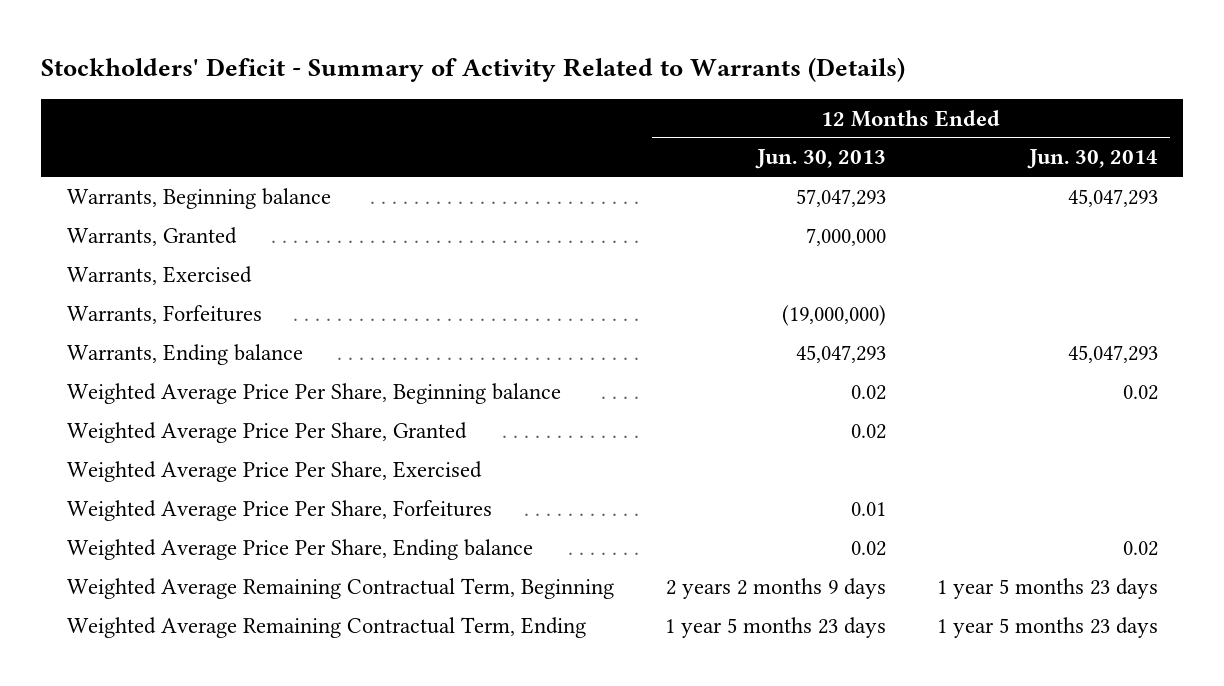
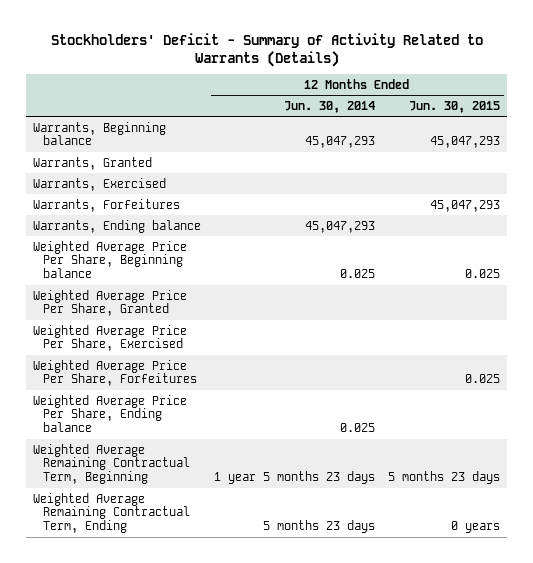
[754,149,886,170] Jun. 30, 2013 -> none
none -> [409,100,501,113] Jun. 30, 2015
[1122,384,1158,400] 0.02 -> [340,269,376,279] 0.025
[1122,540,1158,556] 0.02 -> [340,423,376,433] 0.025
[936,616,1158,638] 1 year 5 months 23 days -> [263,520,376,534] 5 months 23 days

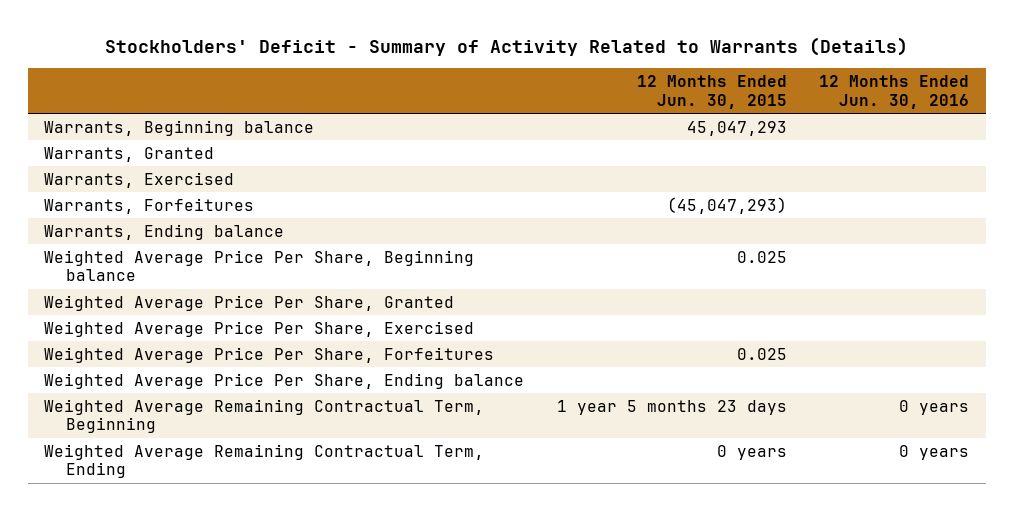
[284,100,376,113] Jun. 30, 2014 -> none
none -> [819,75,970,109] 12 Months Ended Jun. 30, 2016
[430,199,501,212] 45,047,293 -> [666,196,787,214] (45,047,293)
[388,471,501,485] 5 months 23 days -> [556,399,787,415] 1 year 5 months 23 days

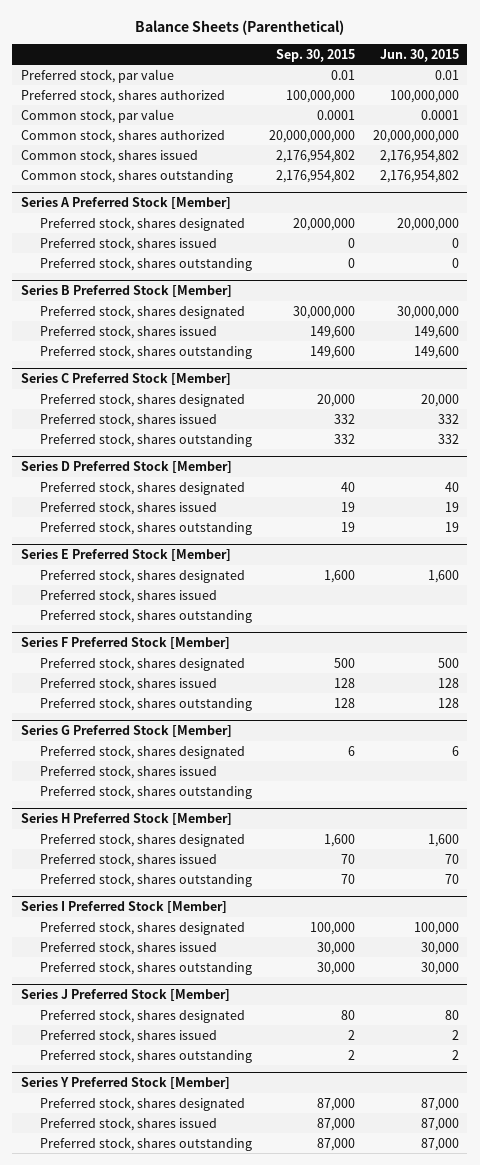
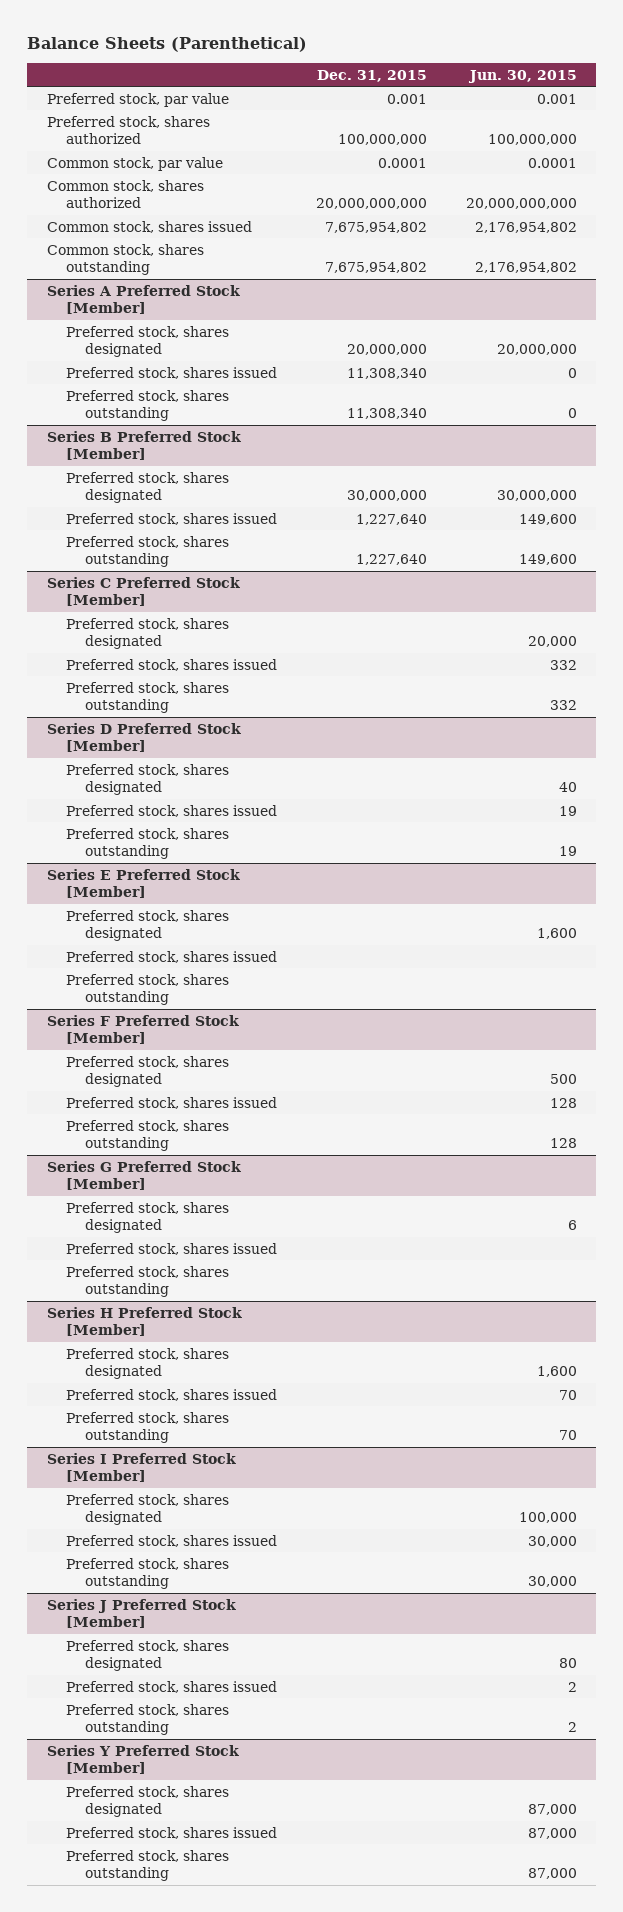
[276,48,356,62] Sep. 30, 2015 -> none
none -> [316,69,427,82] Dec. 31, 2015
[434,69,459,80] 0.01 -> [536,93,577,104] 0.001

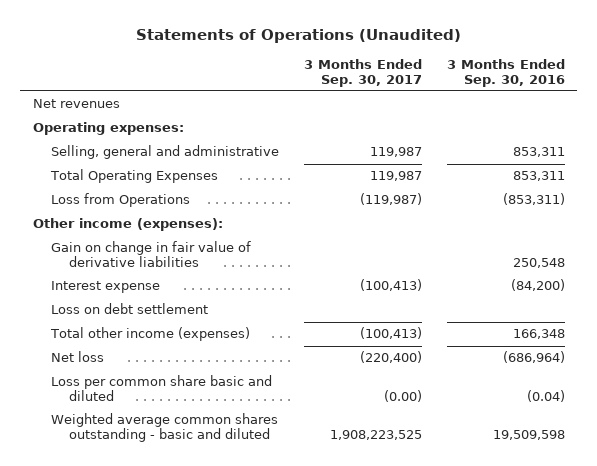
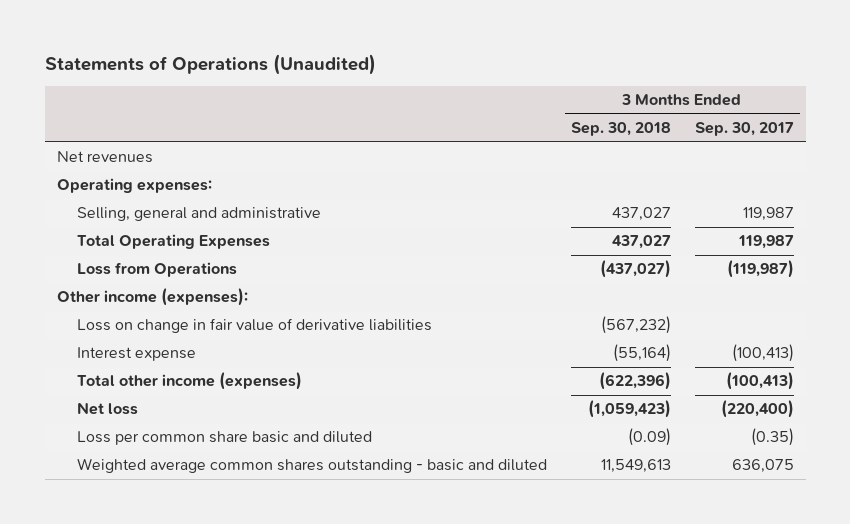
[446,59,565,87] 3 Months Ended Sep. 30, 2016 -> none
none -> [570,122,671,137] Sep. 30, 2018
[50,241,251,268] Gain on change in fair value of derivative liabilities -> [76,318,432,334] Loss on change in fair value of derivative liabilities
[50,303,208,315] Loss on debt settlement -> none
[383,390,422,403] (0.00) -> [750,428,794,447] (0.35)
[329,430,422,441] 1,908,223,525 -> [731,459,794,474] 636,075

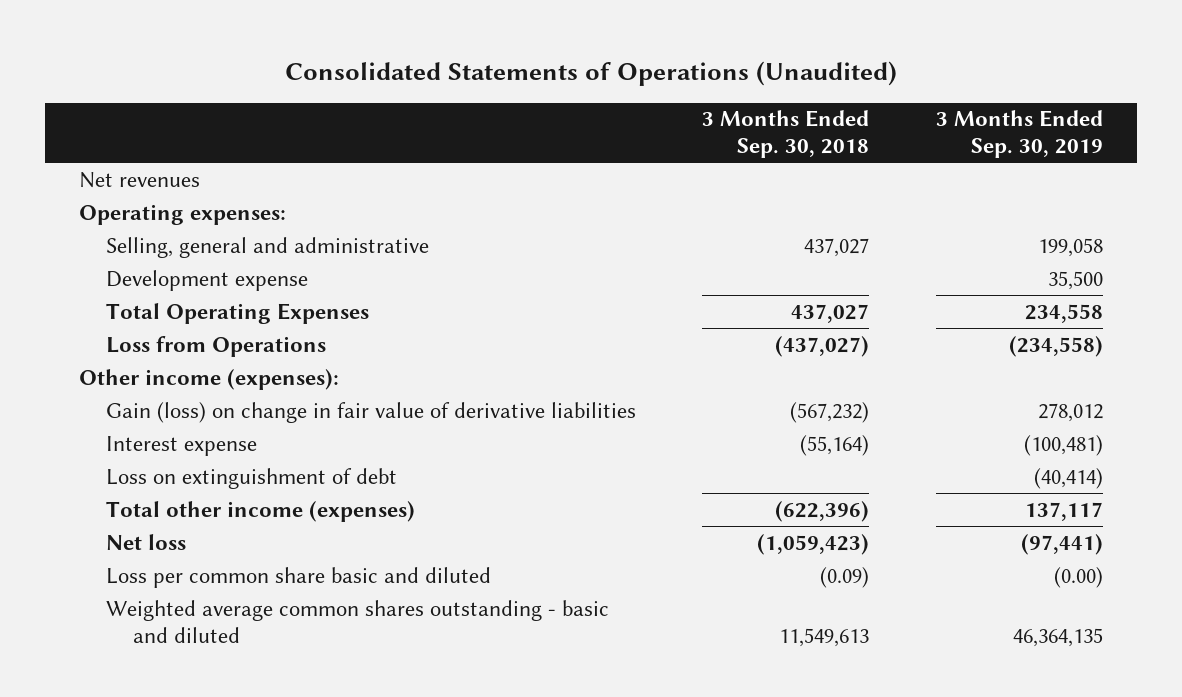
[44,53,376,75] Statements of Operations (Unaudited) -> [284,61,897,87] Consolidated Statements of Operations (Unaudited)
[694,122,794,137] Sep. 30, 2017 -> none
none -> [936,110,1104,159] 3 Months Ended Sep. 30, 2019
none -> [105,269,308,291] Development expense
[76,318,432,334] Loss on change in fair value of derivative liabilities -> [105,401,636,423] Gain (loss) on change in fair value of derivative liabilities
none -> [105,467,397,489] Loss on extinguishment of debt

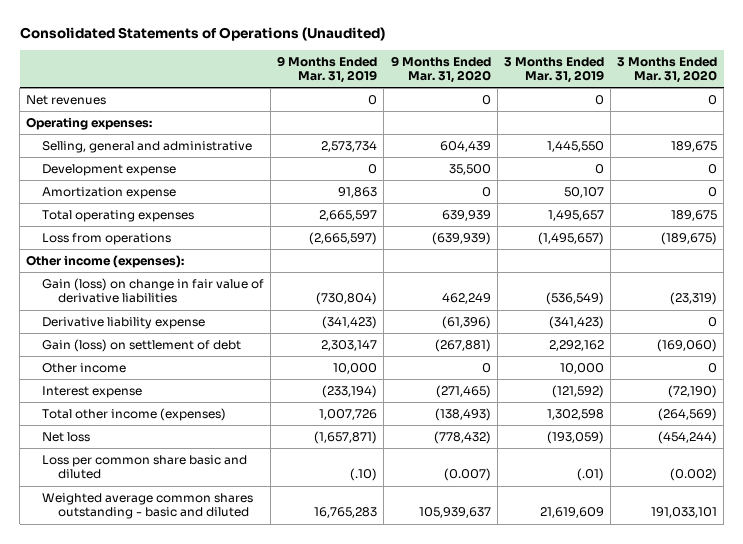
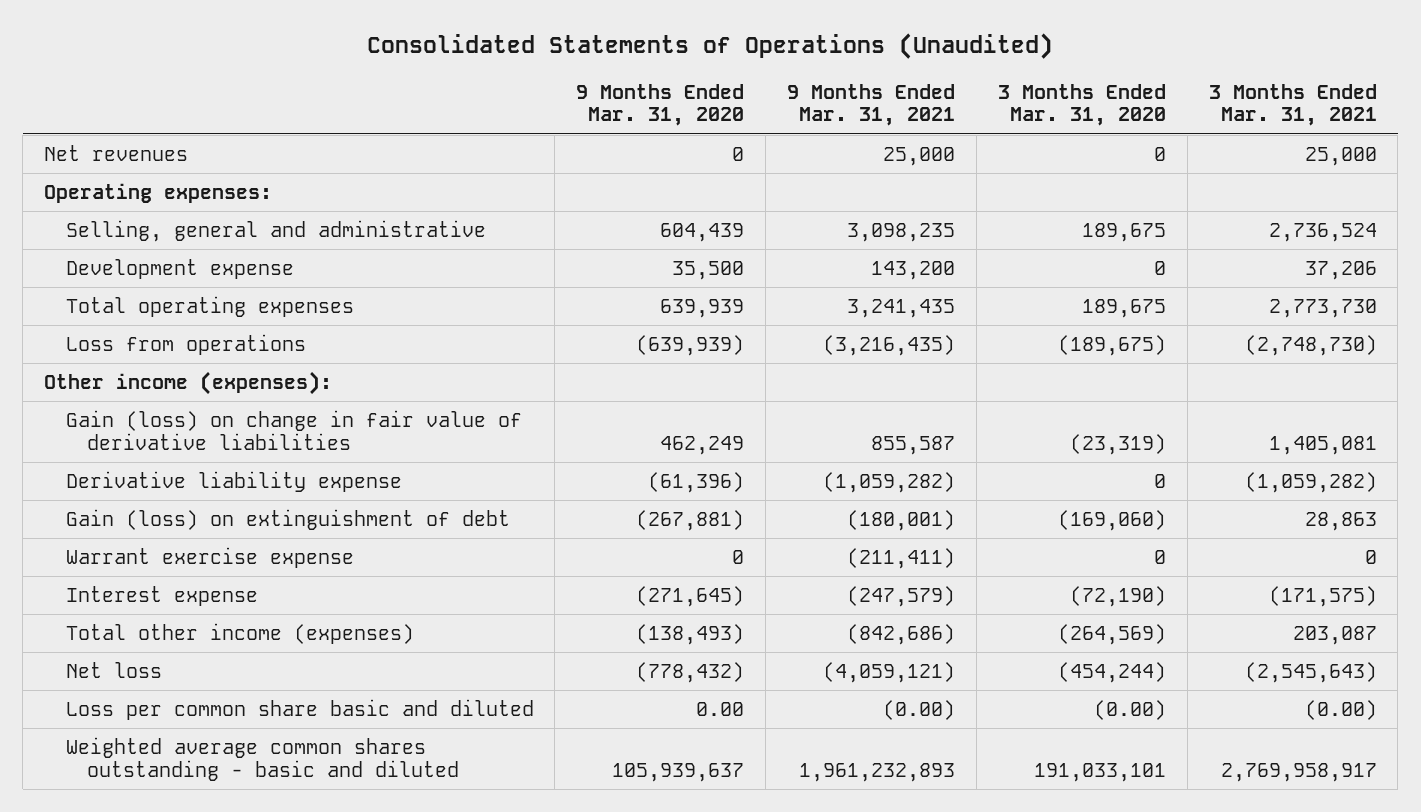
[277,55,378,84] 9 Months Ended Mar. 31, 2019 -> none
[503,56,604,84] 3 Months Ended Mar. 31, 2019 -> none
none -> [787,83,956,127] 9 Months Ended Mar. 31, 2021
none -> [1208,83,1377,127] 3 Months Ended Mar. 31, 2021
[42,186,177,199] Amortization expense -> none
[42,362,127,373] Other income -> none
[42,338,242,352] Gain (loss) on settlement of debt -> [65,508,510,530] Gain (loss) on extinguishment of debt
none -> [65,546,354,568] Warrant exercise expense
[435,384,491,398] (271,465) -> [636,585,745,607] (271,645)
[443,468,491,482] (0.007) -> [696,701,745,716] 0.00
[670,468,718,482] (0.002) -> [1093,699,1166,720] (0.00)

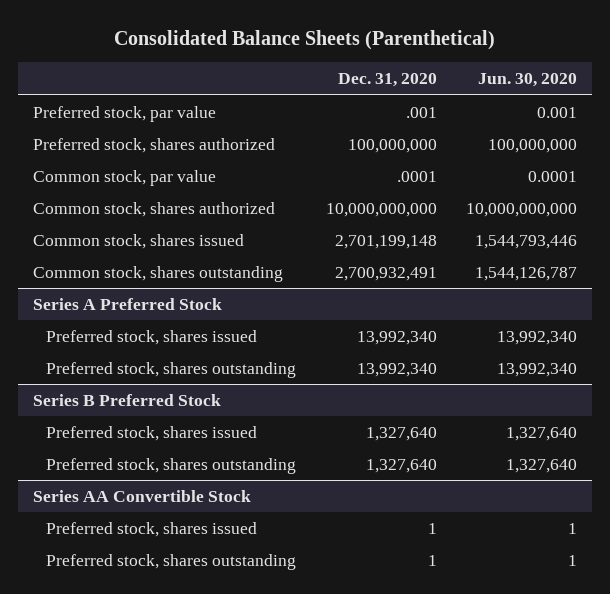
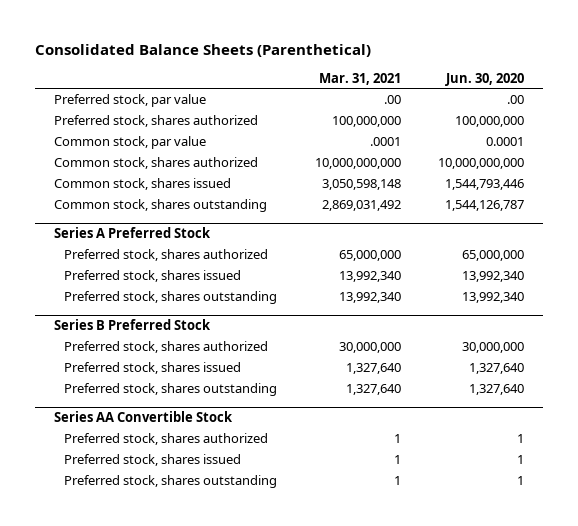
[337,73,437,88] Dec. 31, 2020 -> none
none -> [318,72,401,85] Mar. 31, 2021
[537,106,578,118] 0.001 -> [507,95,525,105] .00
none -> [63,249,268,262] Preferred stock, shares authorized
none -> [63,341,268,354] Preferred stock, shares authorized
none -> [63,433,268,446] Preferred stock, shares authorized

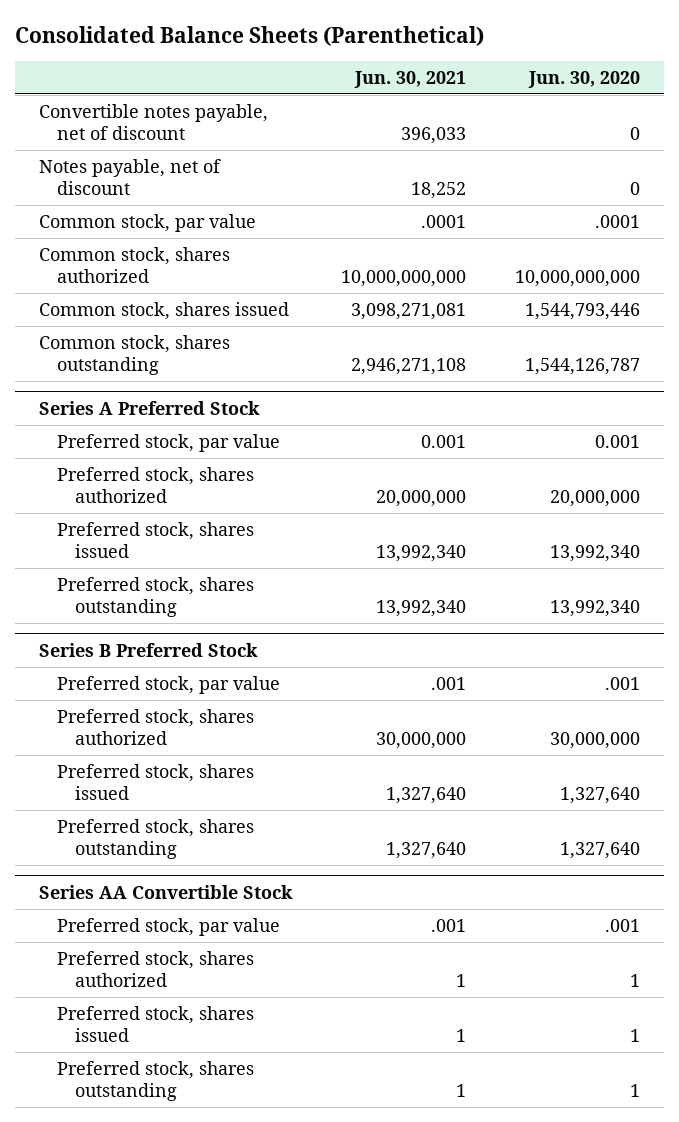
[318,72,401,85] Mar. 31, 2021 -> none
none -> [354,70,467,88] Jun. 30, 2021
[53,94,206,108] Preferred stock, par value -> none
[53,115,258,128] Preferred stock, shares authorized -> none
none -> [39,104,269,140] Convertible notes payable, net of discount
none -> [39,159,222,195] Notes payable, net of discount
[486,137,525,147] 0.0001 -> [594,215,640,229] .0001
none -> [56,434,280,453] Preferred stock, par value
[462,250,525,262] 65,000,000 -> [549,489,640,507] 20,000,000
none -> [56,676,280,695] Preferred stock, par value
none -> [56,918,280,937] Preferred stock, par value

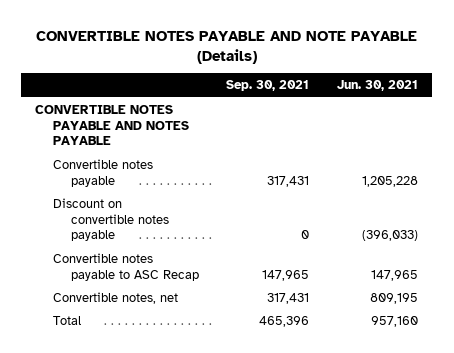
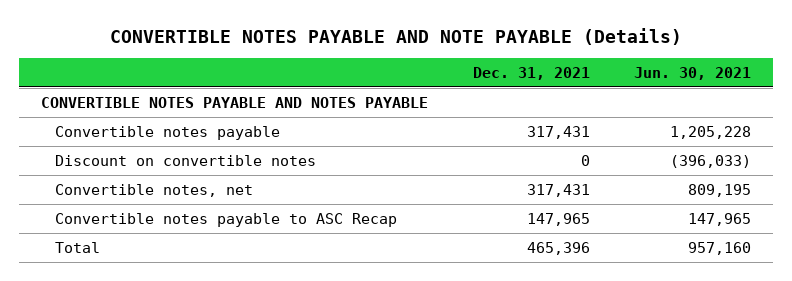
[226,80,310,92] Sep. 30, 2021 -> none
none -> [472,66,590,80] Dec. 31, 2021
[52,198,169,242] Discount on convertible notes payable -> [55,155,317,167] Discount on convertible notes
[52,253,199,281] Convertible notes payable to ASC Recap -> [55,213,398,228] Convertible notes payable to ASC Recap

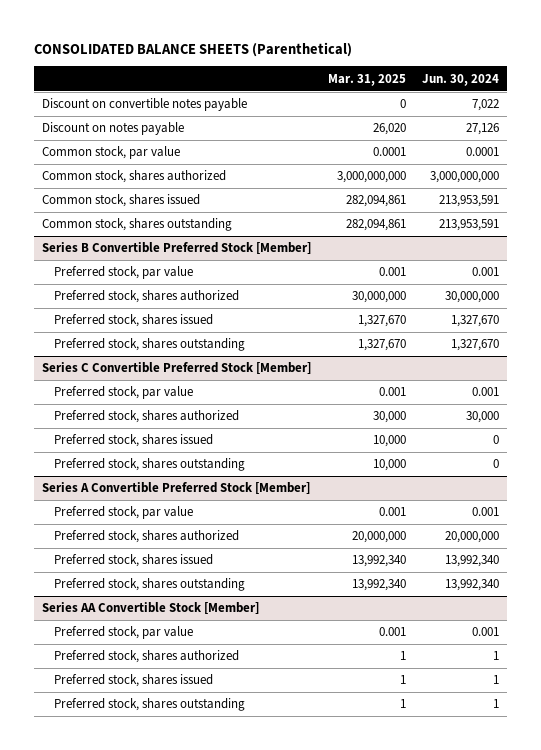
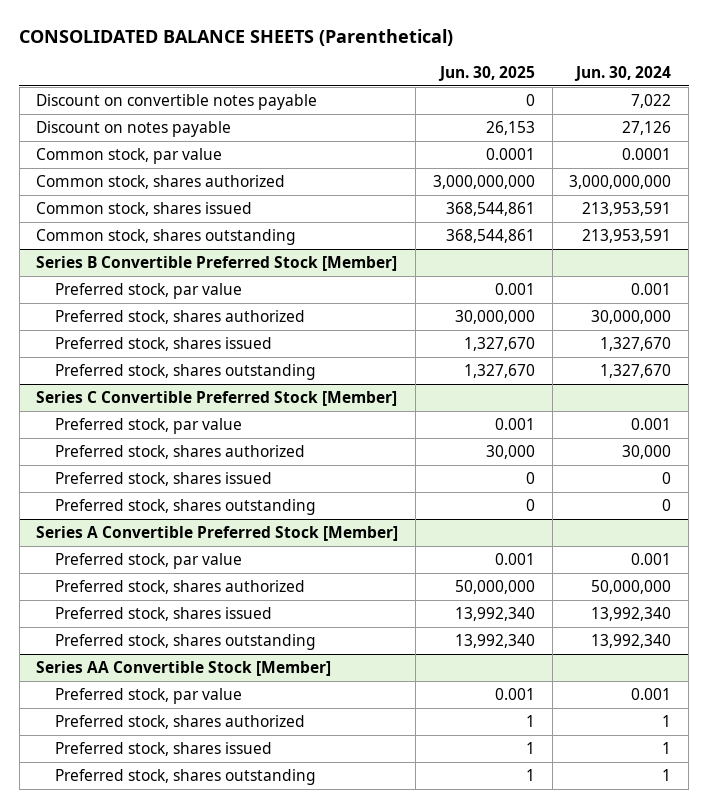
[327,73,406,86] Mar. 31, 2025 -> none
none -> [437,65,535,81] Jun. 30, 2025
[445,531,500,544] 20,000,000 -> [591,580,672,595] 50,000,000

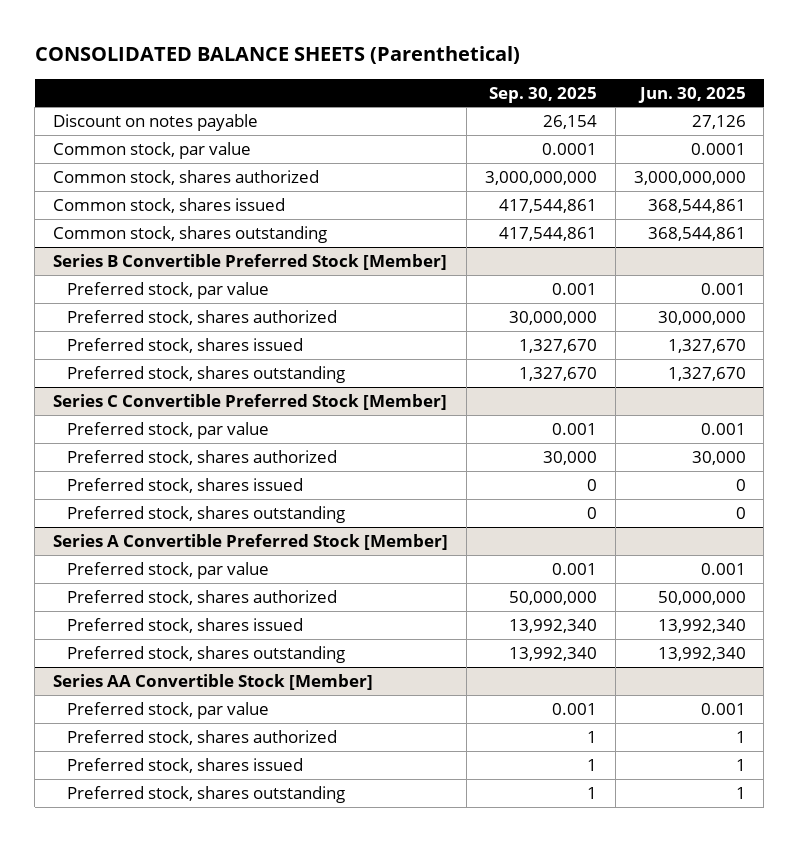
[574,65,672,81] Jun. 30, 2024 -> none
none -> [488,86,597,103] Sep. 30, 2025
[36,121,232,138] Discount on notes payable -> none
[36,94,318,111] Discount on convertible notes payable -> [53,113,259,131] Discount on notes payable
[525,94,535,107] 0 -> [691,114,746,129] 27,126

